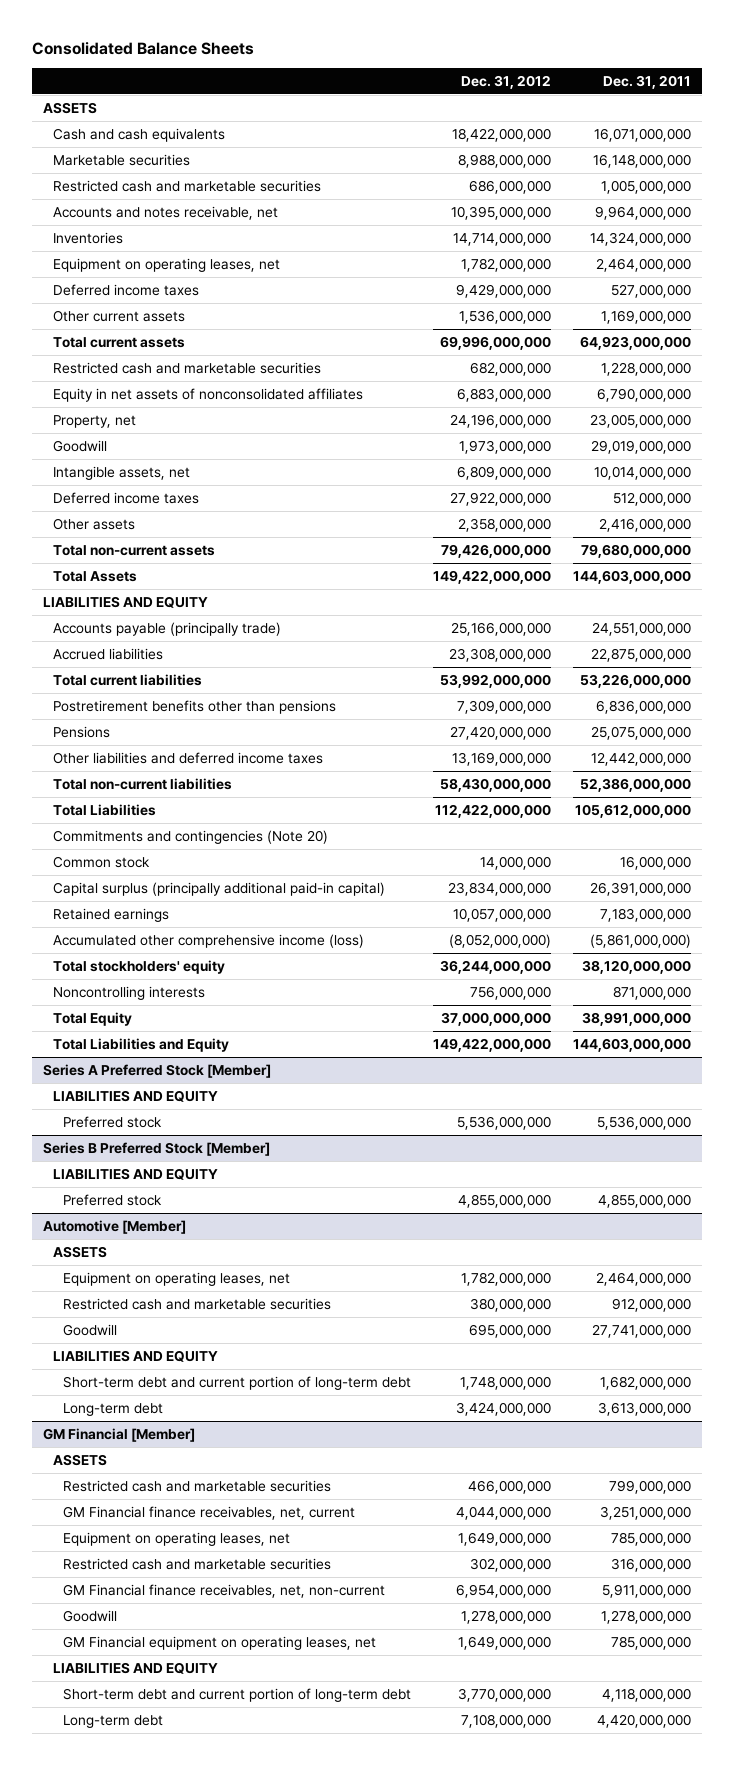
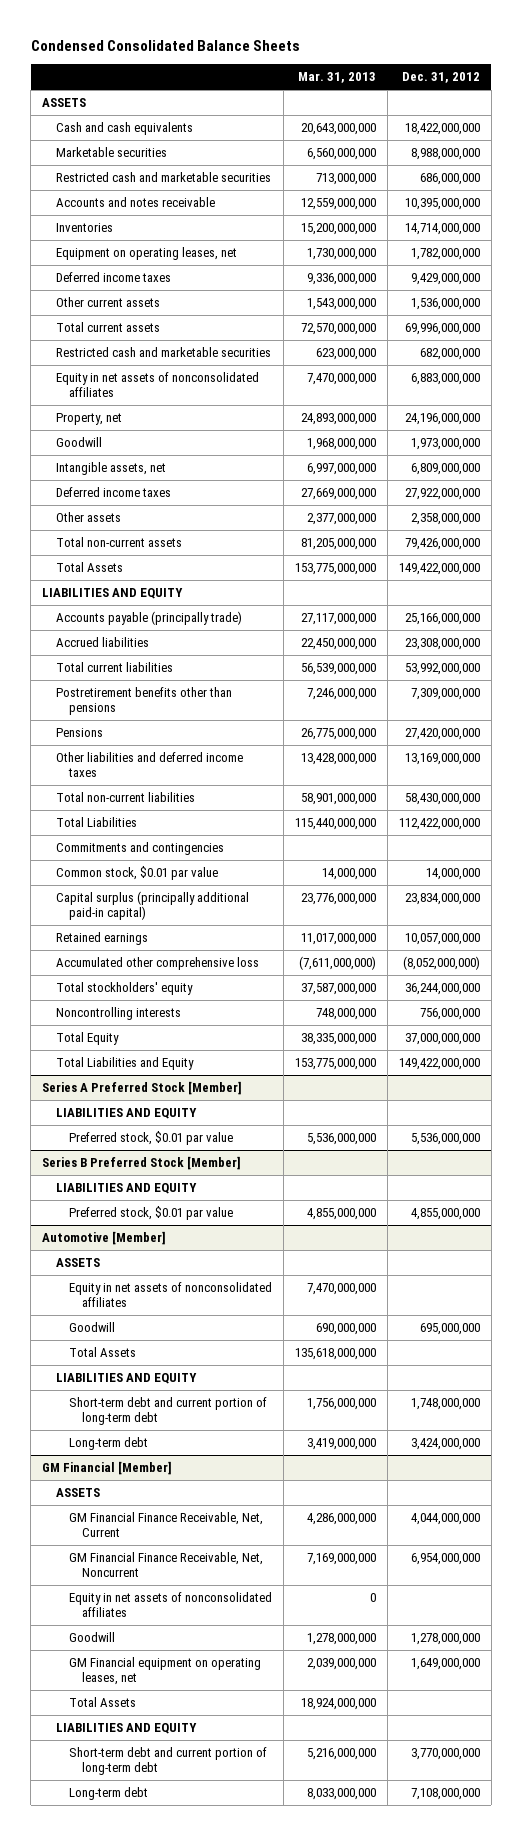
[32,42,255,56] Consolidated Balance Sheets -> [30,39,300,51] Condensed Consolidated Balance Sheets
[602,74,691,89] Dec. 31, 2011 -> none
none -> [297,72,376,84] Mar. 31, 2013
[53,205,279,220] Accounts and notes receivable, net -> [55,197,215,208] Accounts and notes receivable
[53,829,329,844] Commitments and contingencies (Note 20) -> [55,842,224,856] Commitments and contingencies
[53,855,151,868] Common stock -> [55,866,218,881] Common stock, $0.01 par value
[53,933,365,948] Accumulated other comprehensive income (loss) -> [55,957,259,971] Accumulated other comprehensive loss
[62,1115,162,1128] Preferred stock -> [68,1131,233,1146] Preferred stock, $0.01 par value
[62,1193,162,1206] Preferred stock -> [68,1206,233,1221] Preferred stock, $0.01 par value
[62,1271,290,1286] Equipment on operating leases, net -> none
[62,1297,331,1310] Restricted cash and marketable securities -> none
none -> [68,1282,272,1308] Equity in net assets of nonconsolidated affiliates
none -> [68,1347,136,1358] Total Assets
[62,1479,331,1492] Restricted cash and marketable securities -> none
[62,1531,290,1546] Equipment on operating leases, net -> none
[62,1557,331,1570] Restricted cash and marketable securities -> none
[62,1505,355,1520] GM Financial finance receivables, net, current -> [68,1512,263,1538] GM Financial Finance Receivable, Net, Current
[62,1583,385,1598] GM Financial finance receivables, net, non-current -> [68,1552,263,1578] GM Financial Finance Receivable, Net, Noncurrent
none -> [68,1592,272,1618] Equity in net assets of nonconsolidated affiliates
none -> [68,1697,136,1708] Total Assets

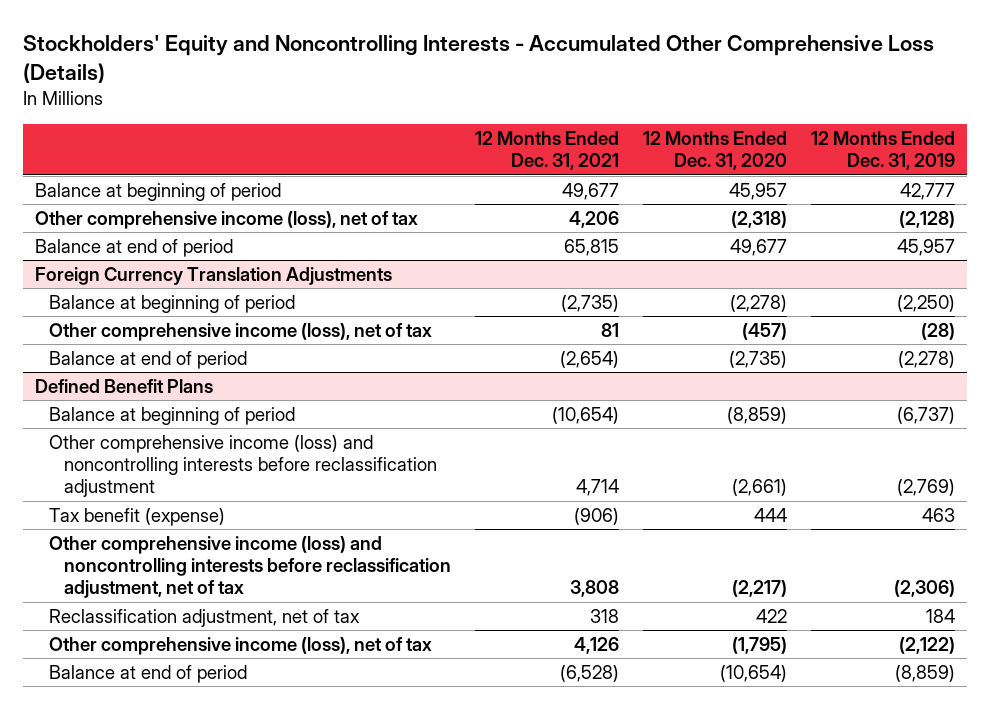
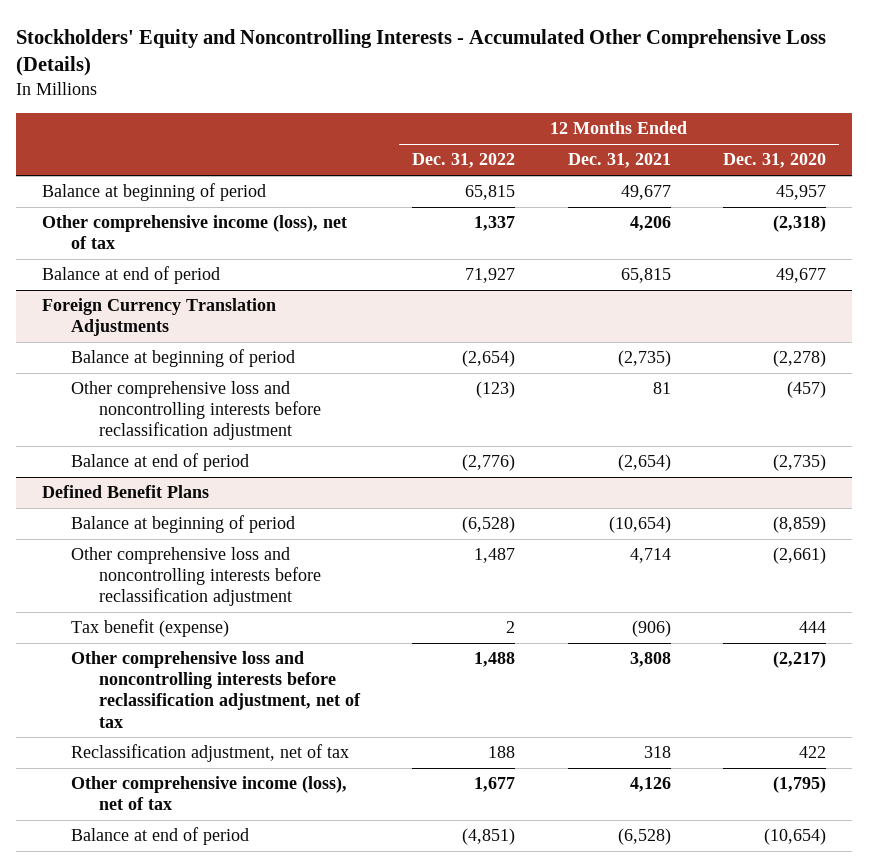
[811,130,956,171] 12 Months Ended Dec. 31, 2019 -> none
none -> [412,153,516,169] Dec. 31, 2022
[49,323,433,342] Other comprehensive income (loss), net of tax -> [70,381,322,441] Other comprehensive loss and noncontrolling interests before reclassification adjustment
[49,435,438,498] Other comprehensive income (loss) and noncontrolling interests before reclassification adjustment -> [70,547,322,607] Other comprehensive loss and noncontrolling interests before reclassification adjustment
[49,536,452,599] Other comprehensive income (loss) and noncontrolling interests before reclassification adjustment, net of tax -> [70,651,362,728] Other comprehensive loss and noncontrolling interests before reclassification adjustment, net of tax

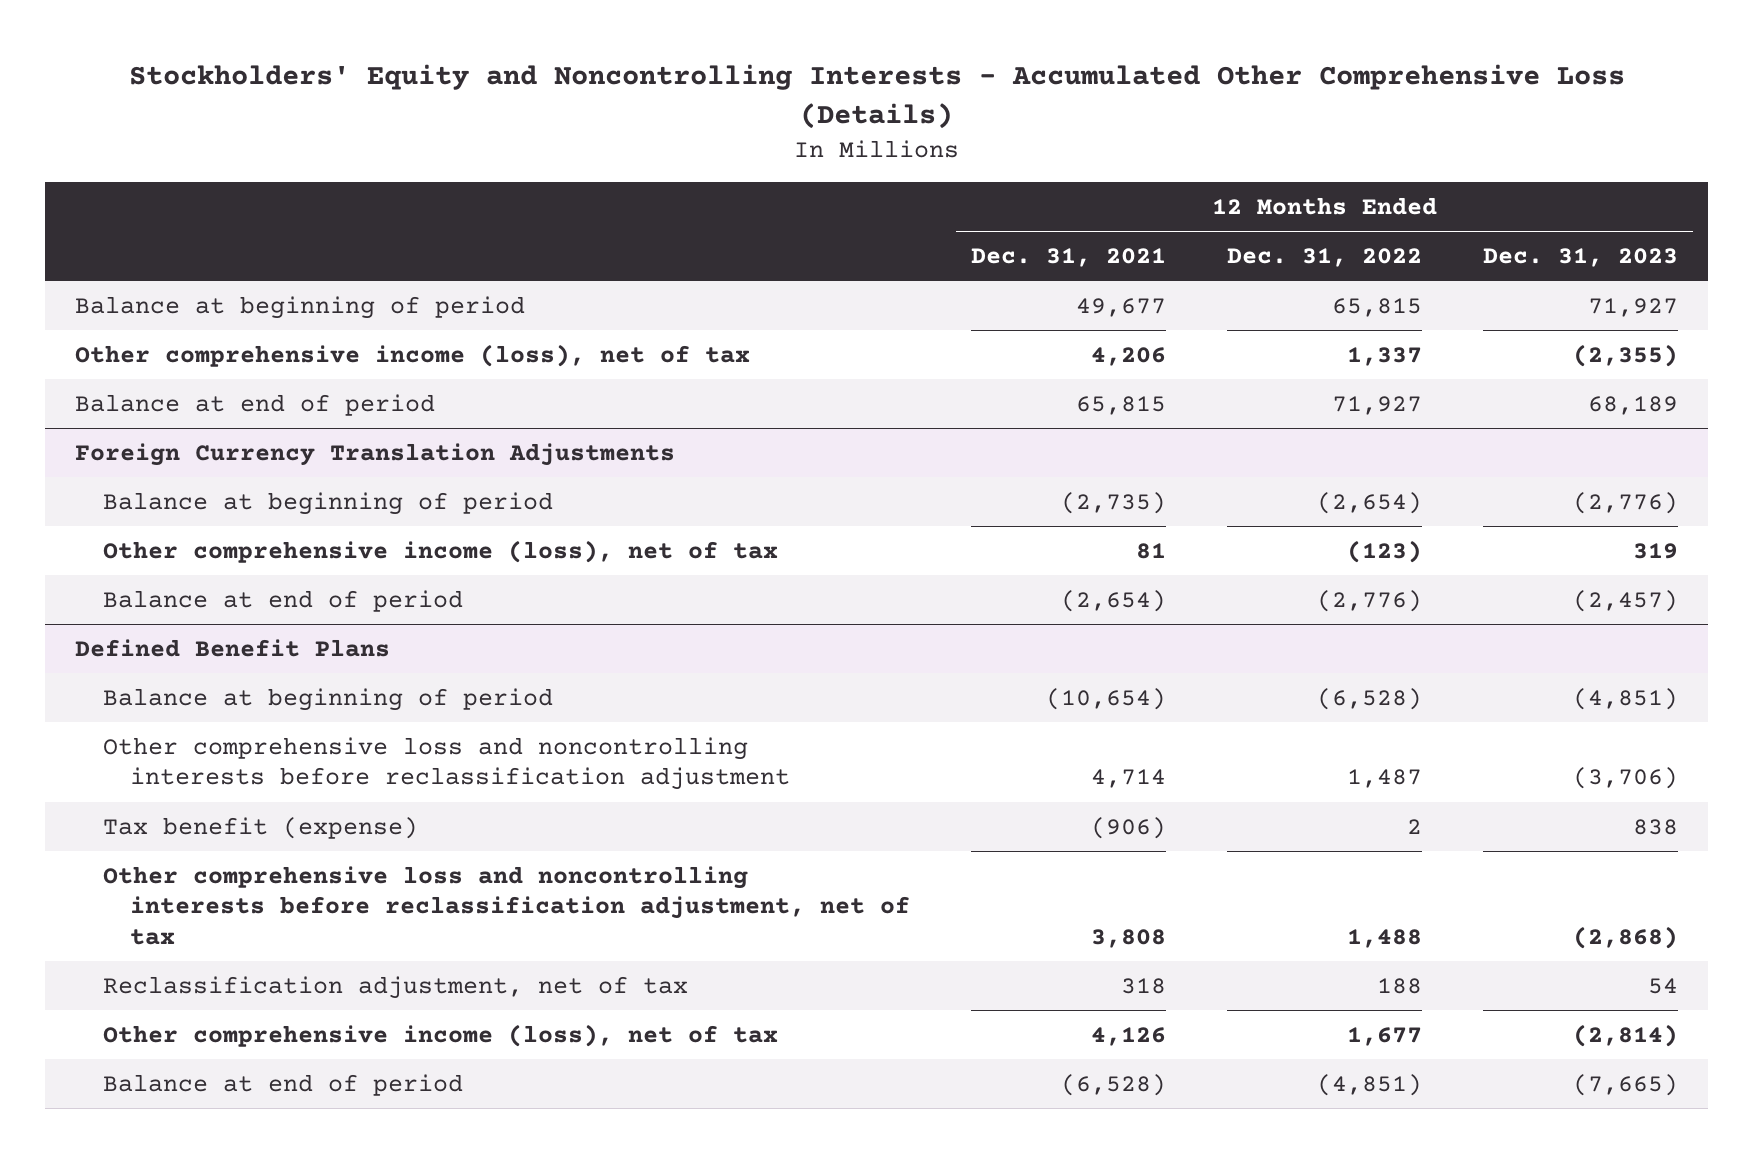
[723,153,827,169] Dec. 31, 2020 -> none
none -> [1482,248,1678,268] Dec. 31, 2023
[70,381,322,441] Other comprehensive loss and noncontrolling interests before reclassification adjustment -> [102,539,778,563] Other comprehensive income (loss), net of tax

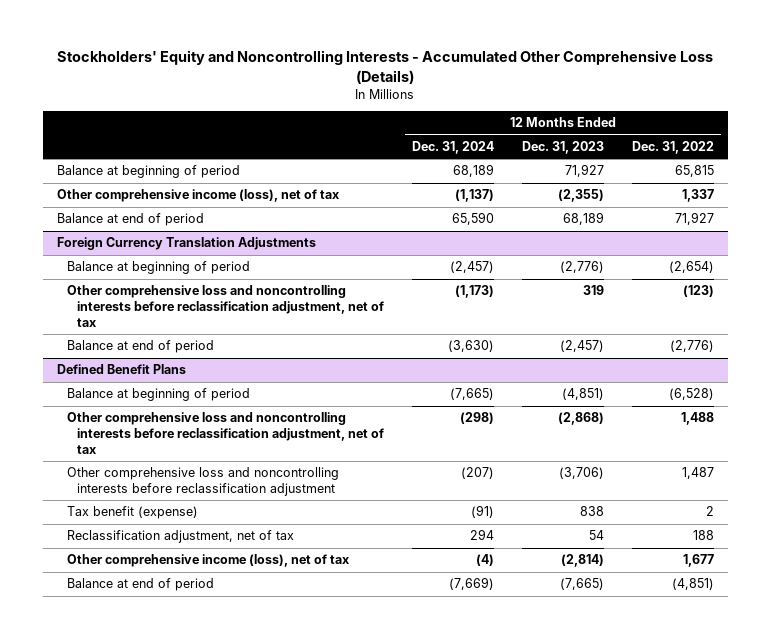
[971,248,1167,268] Dec. 31, 2021 -> none
none -> [412,140,495,154] Dec. 31, 2024
[102,539,778,563] Other comprehensive income (loss), net of tax -> [67,285,385,327] Other comprehensive loss and noncontrolling interests before reclassification adjustment, net of tax
[102,865,911,946] Other comprehensive loss and noncontrolling interests before reclassification adjustment, net of tax -> [67,412,385,454] Other comprehensive loss and noncontrolling interests before reclassification adjustment, net of tax

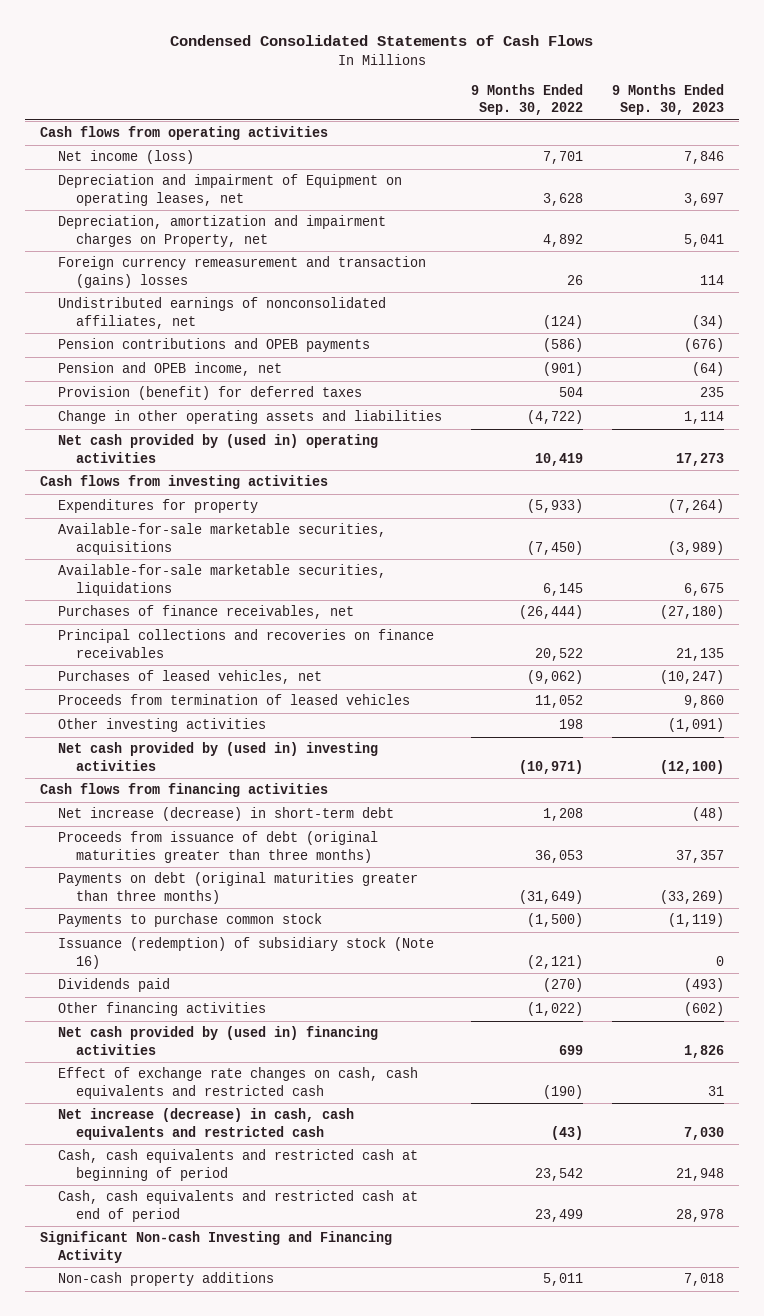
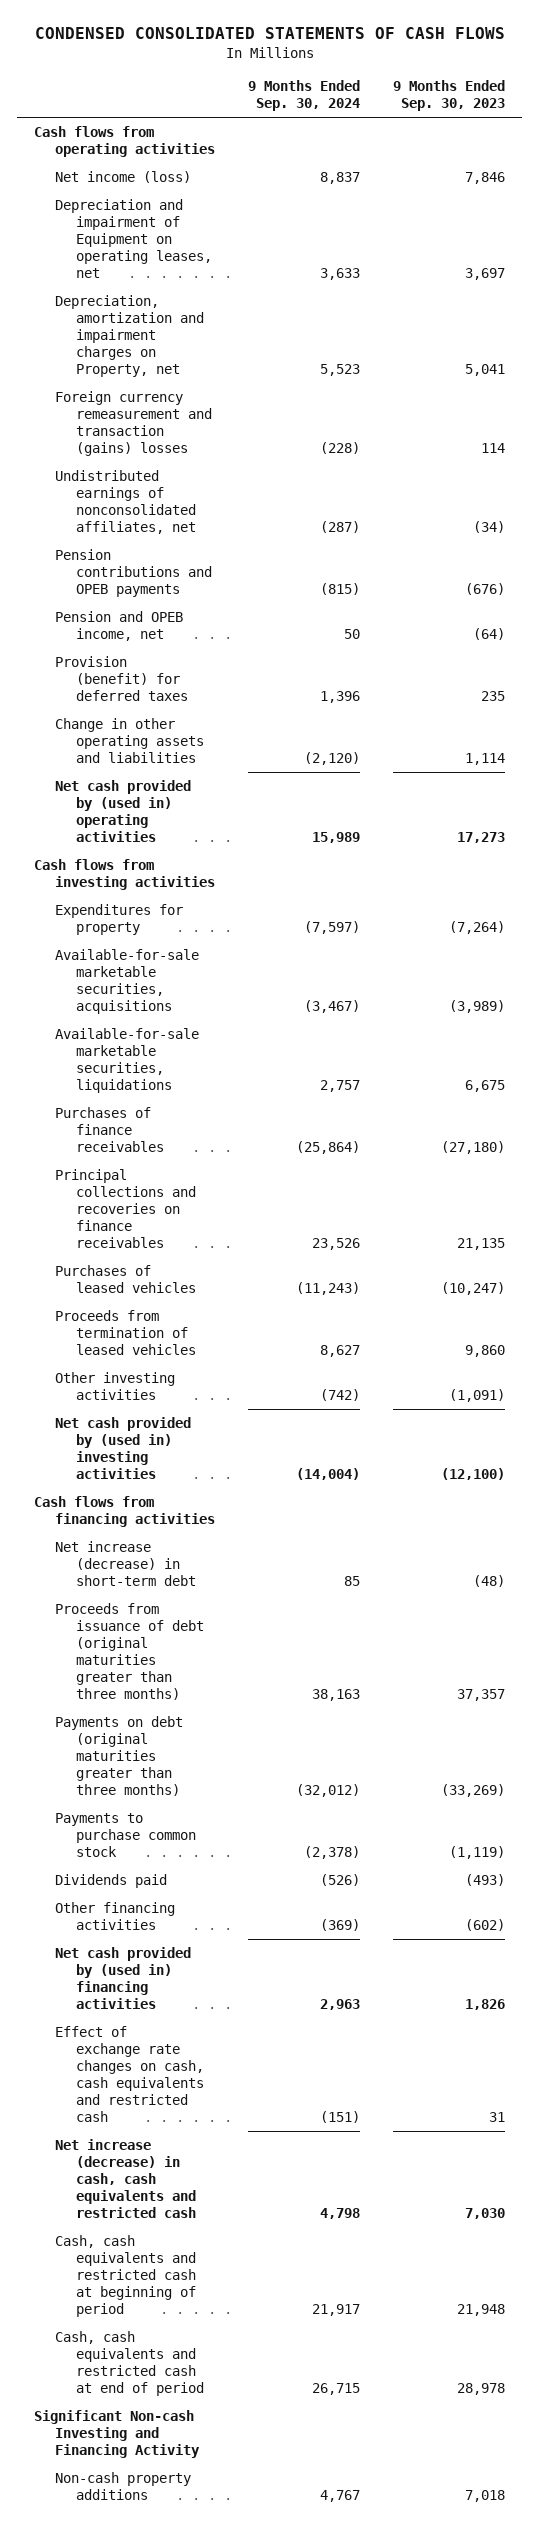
[169,35,593,47] Condensed Consolidated Statements of Cash Flows -> [34,27,505,40] CONDENSED CONSOLIDATED STATEMENTS OF CASH FLOWS
[471,83,584,116] 9 Months Ended Sep. 30, 2022 -> none
none -> [248,80,361,112] 9 Months Ended Sep. 30, 2024
[58,605,355,620] Purchases of finance receivables, net -> [55,1107,165,1153] Purchases of finance receivables
[58,670,323,685] Purchases of leased vehicles, net -> [55,1265,197,1294] Purchases of leased vehicles
[58,937,435,969] Issuance (redemption) of subsidiary stock (Note 16) -> none

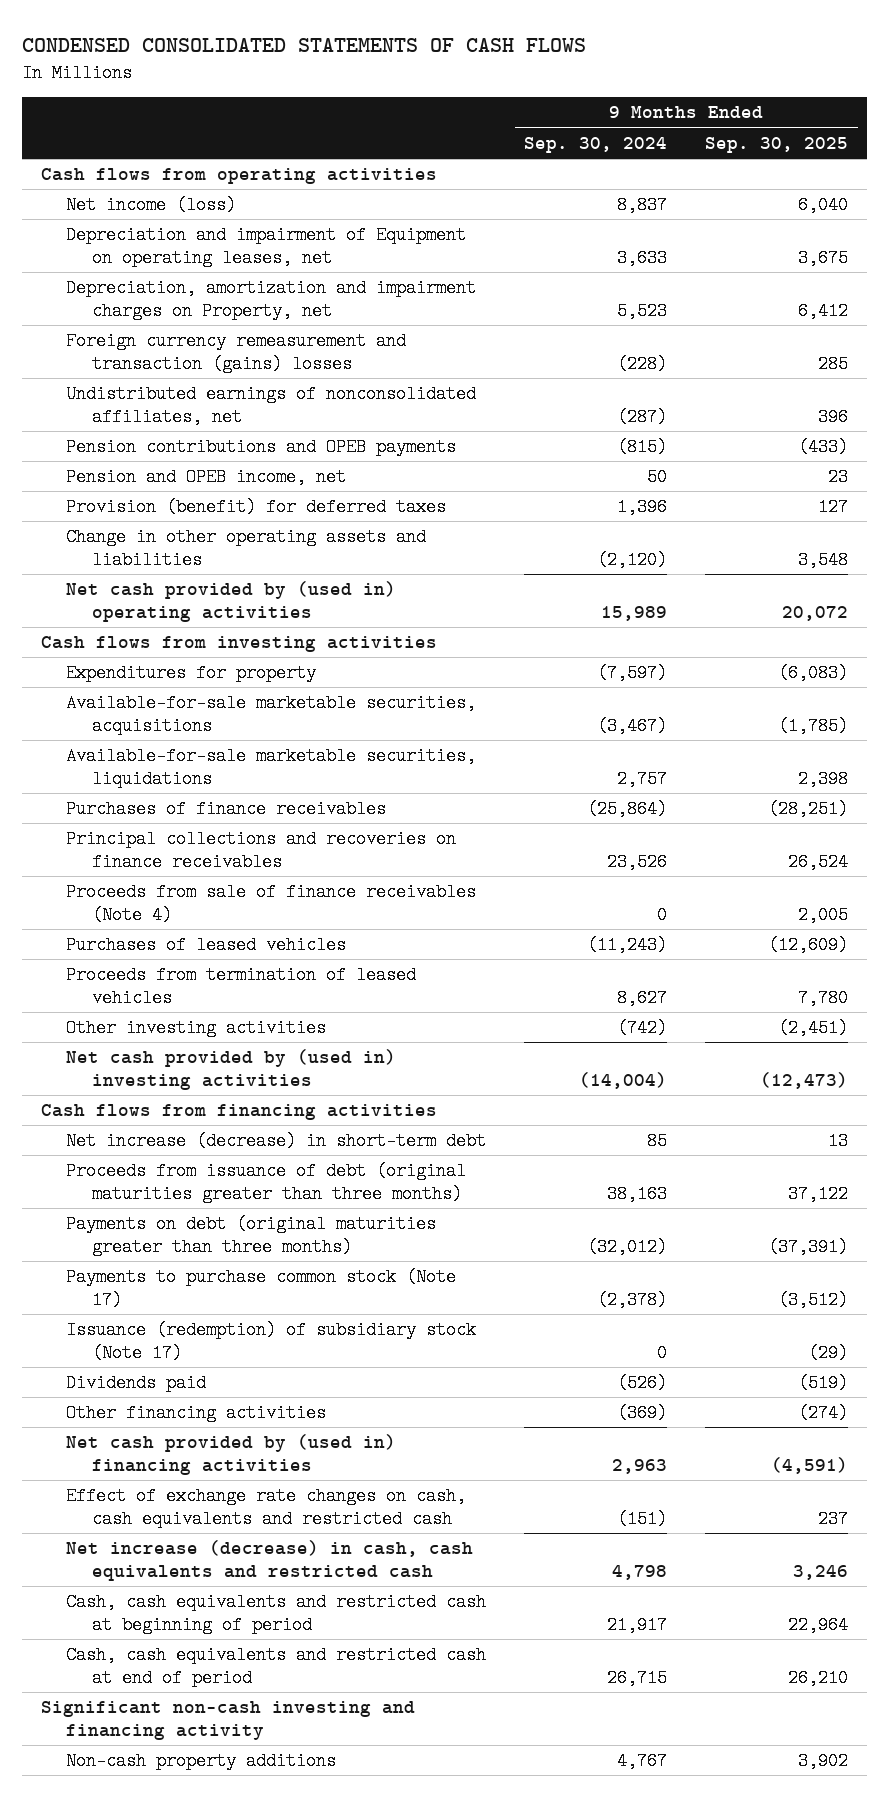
[393,80,506,112] 9 Months Ended Sep. 30, 2023 -> none
none -> [705,136,849,153] Sep. 30, 2025
none -> [66,883,477,924] Proceeds from sale of finance receivables (Note 4)
[55,1813,197,1858] Payments to purchase common stock -> [66,1268,457,1309] Payments to purchase common stock (Note 17)
none -> [66,1321,477,1362] Issuance (redemption) of subsidiary stock (Note 17)
[33,2410,201,2459] Significant Non-cash Investing and Financing Activity -> [40,1701,415,1740] Significant non-cash investing and financing activity

